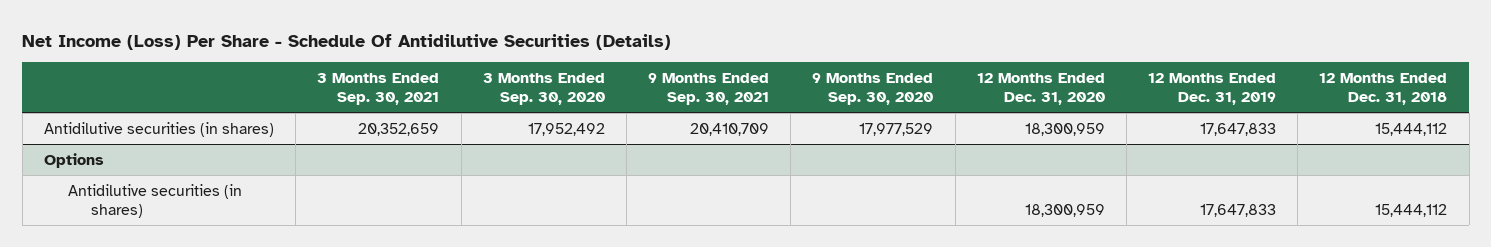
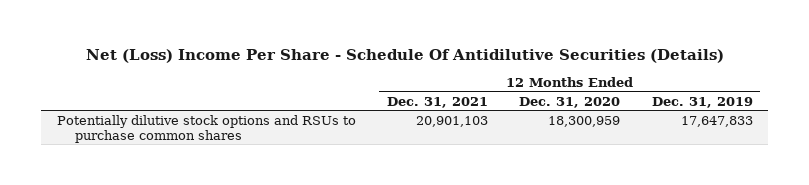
[22,33,672,50] Net Income (Loss) Per Share - Schedule Of Antidilutive Securities (Details) -> [85,49,724,64] Net (Loss) Income Per Share - Schedule Of Antidilutive Securities (Details)
[317,73,440,106] 3 Months Ended Sep. 30, 2021 -> none
[482,73,605,106] 3 Months Ended Sep. 30, 2020 -> none
[648,73,770,106] 9 Months Ended Sep. 30, 2021 -> none
[812,73,934,106] 9 Months Ended Sep. 30, 2020 -> none
[1319,73,1448,106] 12 Months Ended Dec. 31, 2018 -> none
none -> [386,96,488,108] Dec. 31, 2021
[44,152,105,168] Options -> none
[67,183,242,218] Antidilutive securities (in shares) -> none
[44,121,275,137] Antidilutive securities (in shares) -> [56,114,356,143] Potentially dilutive stock options and RSUs to purchase common shares

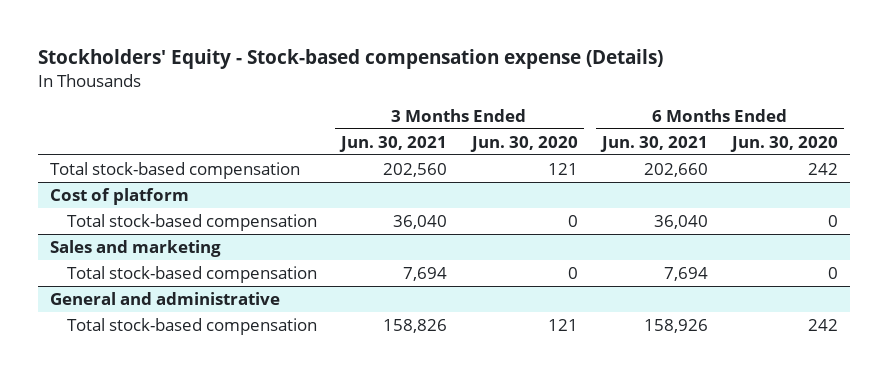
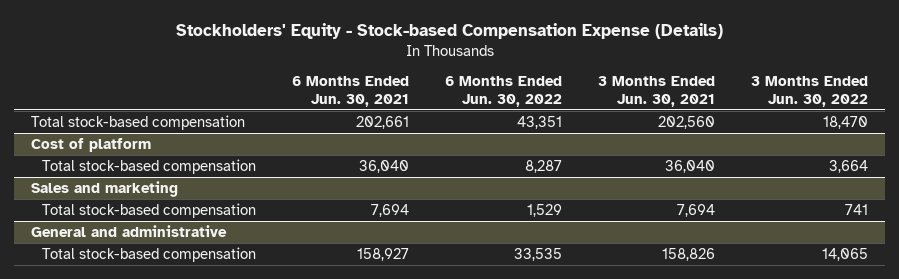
[38,49,664,70] Stockholders' Equity - Stock-based compensation expense (Details) -> [175,23,723,40] Stockholders' Equity - Stock-based Compensation Expense (Details)
[469,135,578,152] Jun. 30, 2020 -> none
[730,135,839,152] Jun. 30, 2020 -> none
none -> [444,75,562,108] 6 Months Ended Jun. 30, 2022
none -> [750,75,868,108] 3 Months Ended Jun. 30, 2022
[643,162,708,177] 202,660 -> [356,115,410,129] 202,661
[643,318,708,333] 158,926 -> [357,247,410,261] 158,927

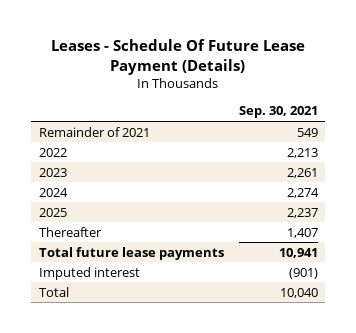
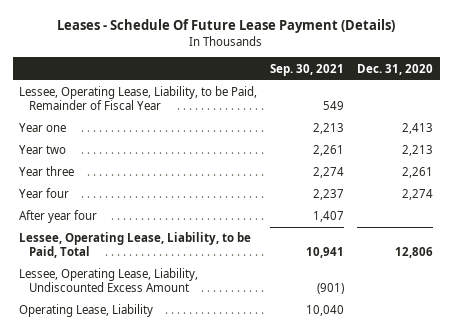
none -> [357,63,434,75] Dec. 31, 2020
[38,126,150,137] Remainder of 2021 -> [19,86,258,111] Lessee, Operating Lease, Liability, to be Paid, Remainder of Fiscal Year
[38,147,67,157] 2022 -> [19,123,67,133] Year one
[38,167,67,177] 2023 -> [19,145,67,155] Year two
[38,187,68,197] 2024 -> [19,166,75,177] Year three
[38,207,67,217] 2025 -> [19,188,70,199] Year four
[38,226,102,237] Thereafter -> [19,210,98,224] After year four
[38,246,224,260] Total future lease payments -> [19,232,252,259] Lessee, Operating Lease, Liability, to be Paid, Total
[38,266,140,280] Imputed interest -> [19,268,199,293] Lessee, Operating Lease, Liability, Undiscounted Excess Amount
[38,286,69,297] Total -> [19,304,154,318] Operating Lease, Liability

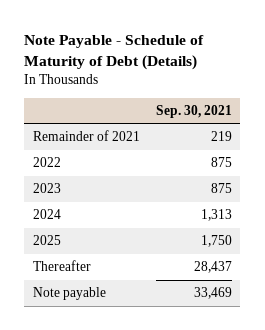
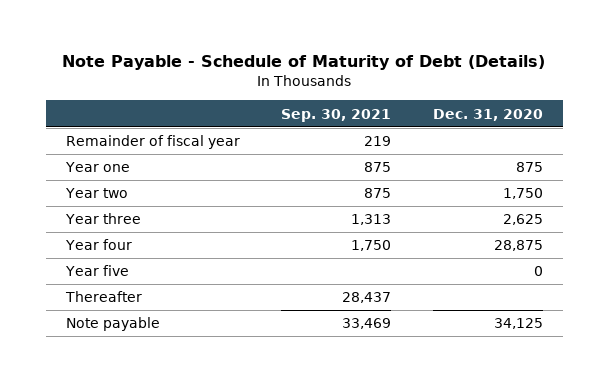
none -> [432,108,543,121] Dec. 31, 2020
[32,130,140,142] Remainder of 2021 -> [66,135,241,150] Remainder of fiscal year
[32,157,61,168] 2022 -> [65,162,131,173] Year one
[32,183,61,194] 2023 -> [65,188,129,199] Year two
[32,209,61,220] 2024 -> [65,213,142,225] Year three
[32,235,61,246] 2025 -> [65,239,133,251] Year four
none -> [65,265,130,277] Year five

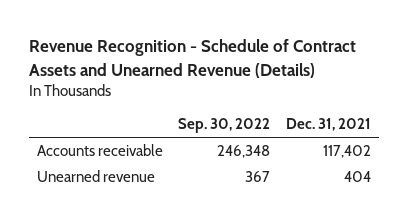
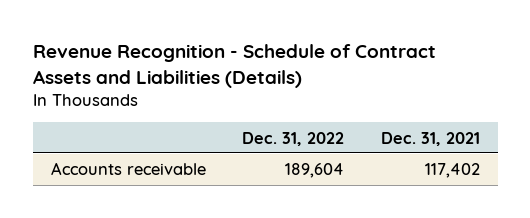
[29,39,357,78] Revenue Recognition - Schedule of Contract Assets and Unearned Revenue (Details) -> [32,44,436,88] Revenue Recognition - Schedule of Contract Assets and Liabilities (Details)
[178,118,271,134] Sep. 30, 2022 -> none
none -> [242,131,345,146] Dec. 31, 2022
[36,170,155,183] Unearned revenue -> none

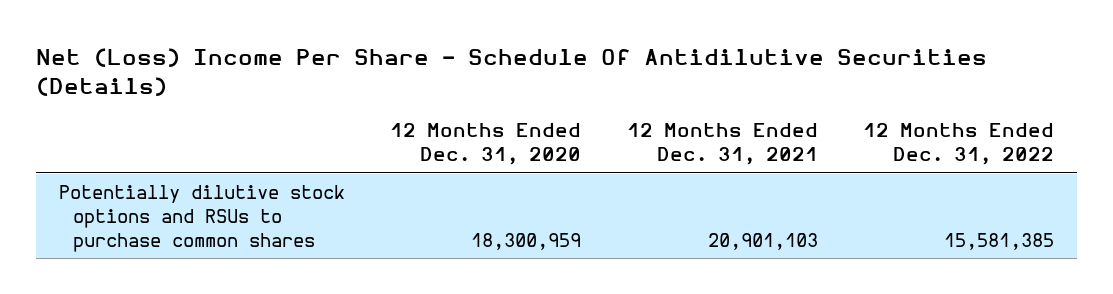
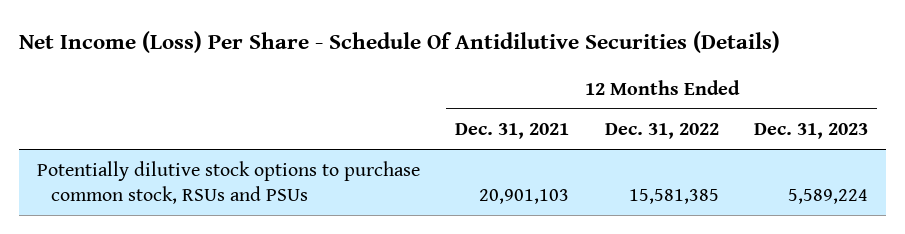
[36,47,988,96] Net (Loss) Income Per Share - Schedule Of Antidilutive Securities (Details) -> [18,31,780,54] Net Income (Loss) Per Share - Schedule Of Antidilutive Securities (Details)
[390,123,582,166] 12 Months Ended Dec. 31, 2020 -> none
none -> [754,122,869,139] Dec. 31, 2023
[58,185,345,253] Potentially dilutive stock options and RSUs to purchase common shares -> [36,161,420,205] Potentially dilutive stock options to purchase common stock, RSUs and PSUs

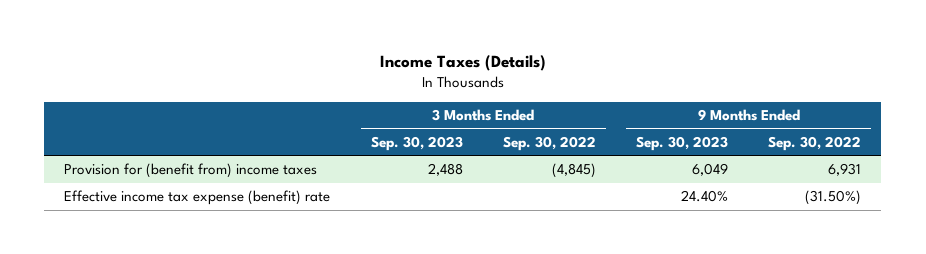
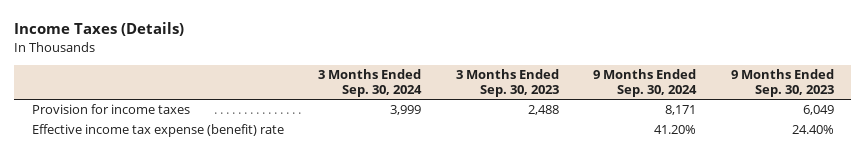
[502,135,596,151] Sep. 30, 2022 -> none
[768,135,862,151] Sep. 30, 2022 -> none
none -> [318,69,423,98] 3 Months Ended Sep. 30, 2024
none -> [593,69,698,98] 9 Months Ended Sep. 30, 2024
[64,163,318,179] Provision for (benefit from) income taxes -> [31,104,190,115] Provision for income taxes

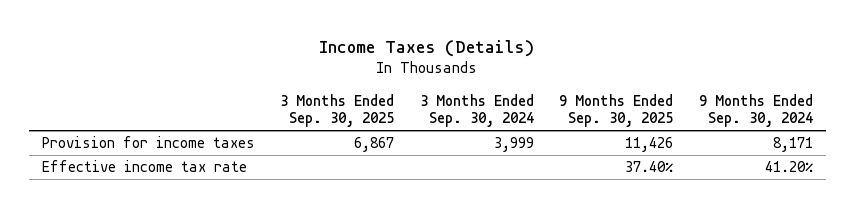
[455,69,559,98] 3 Months Ended Sep. 30, 2023 -> none
[731,69,835,98] 9 Months Ended Sep. 30, 2023 -> none
none -> [280,93,395,128] 3 Months Ended Sep. 30, 2025
none -> [559,93,674,128] 9 Months Ended Sep. 30, 2025
[31,124,284,138] Effective income tax expense (benefit) rate -> [41,160,247,173] Effective income tax rate

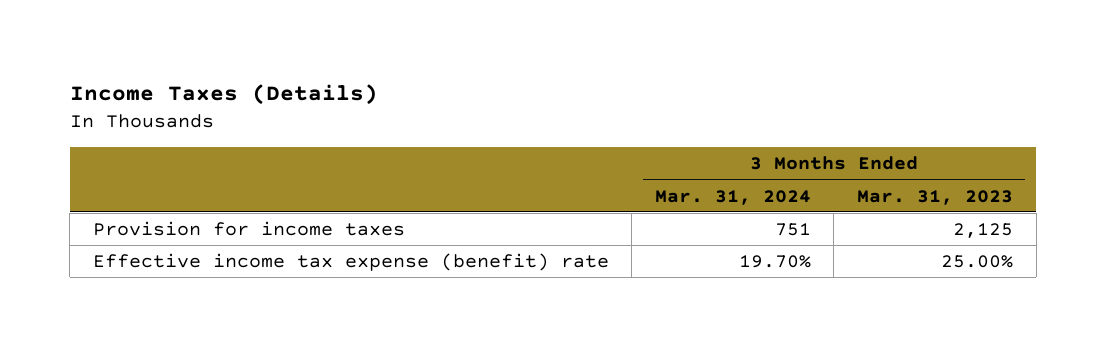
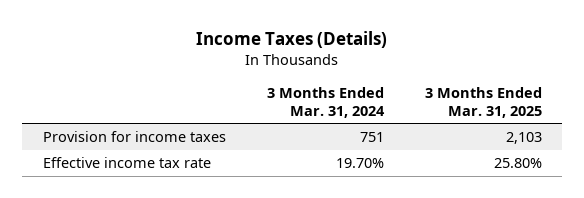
[857,189,1014,205] Mar. 31, 2023 -> none
none -> [424,86,542,118] 3 Months Ended Mar. 31, 2025
[92,253,609,272] Effective income tax expense (benefit) rate -> [42,157,211,169] Effective income tax rate

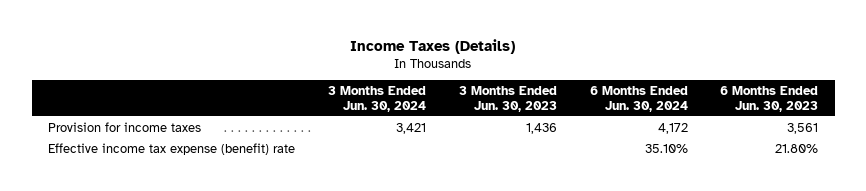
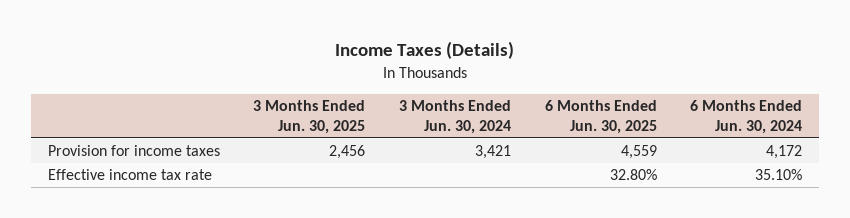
[458,86,557,112] 3 Months Ended Jun. 30, 2023 -> none
[720,86,819,112] 6 Months Ended Jun. 30, 2023 -> none
none -> [253,100,366,134] 3 Months Ended Jun. 30, 2025
none -> [544,100,657,134] 6 Months Ended Jun. 30, 2025
[47,142,295,155] Effective income tax expense (benefit) rate -> [47,169,212,181] Effective income tax rate

